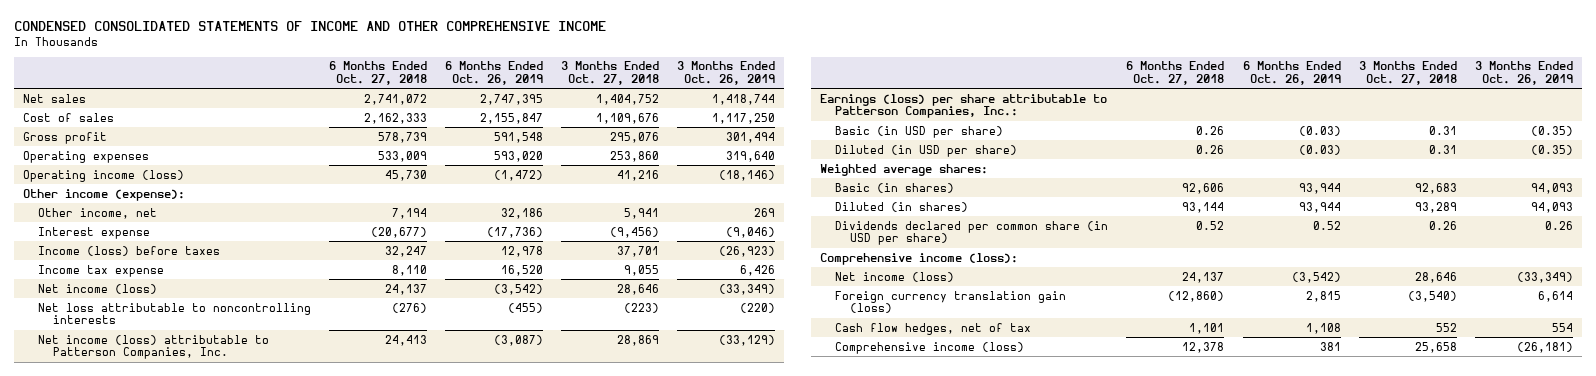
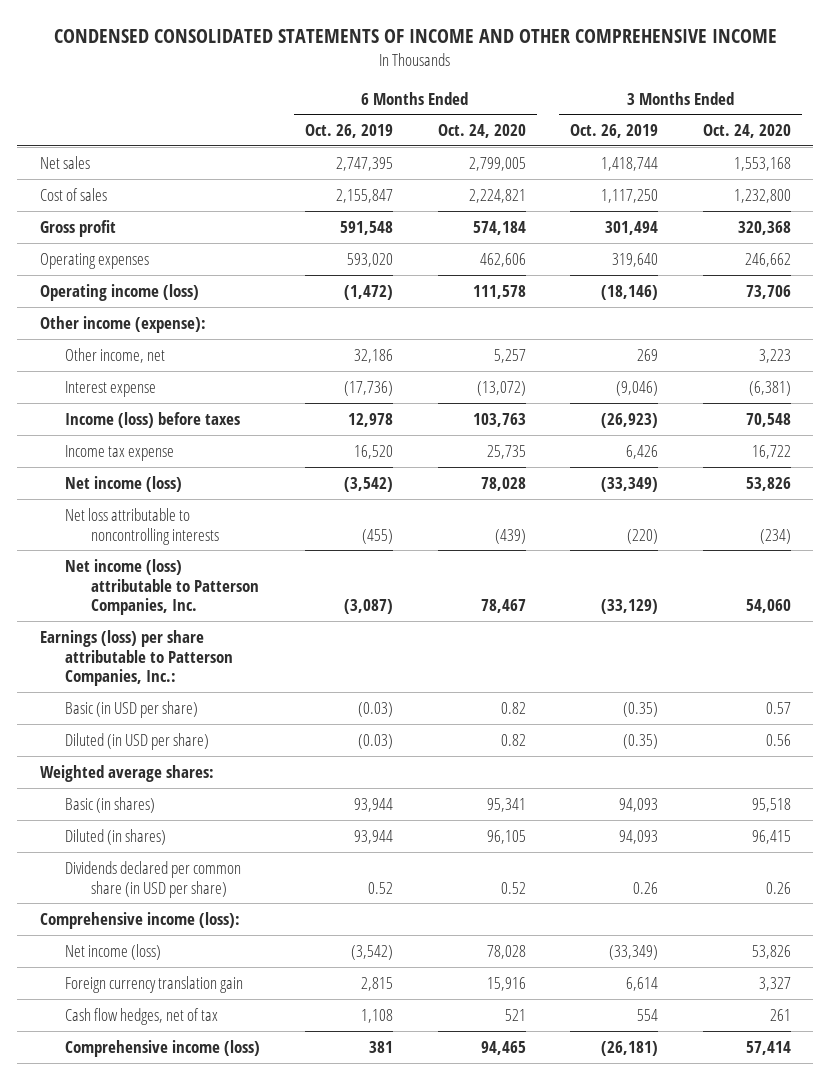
[328,61,427,86] 6 Months Ended Oct. 27, 2018 -> none
[561,61,660,86] 3 Months Ended Oct. 27, 2018 -> none
none -> [437,124,526,139] Oct. 24, 2020
none -> [702,124,791,139] Oct. 24, 2020
[835,290,1067,314] Foreign currency translation gain (loss) -> [65,975,244,993] Foreign currency translation gain

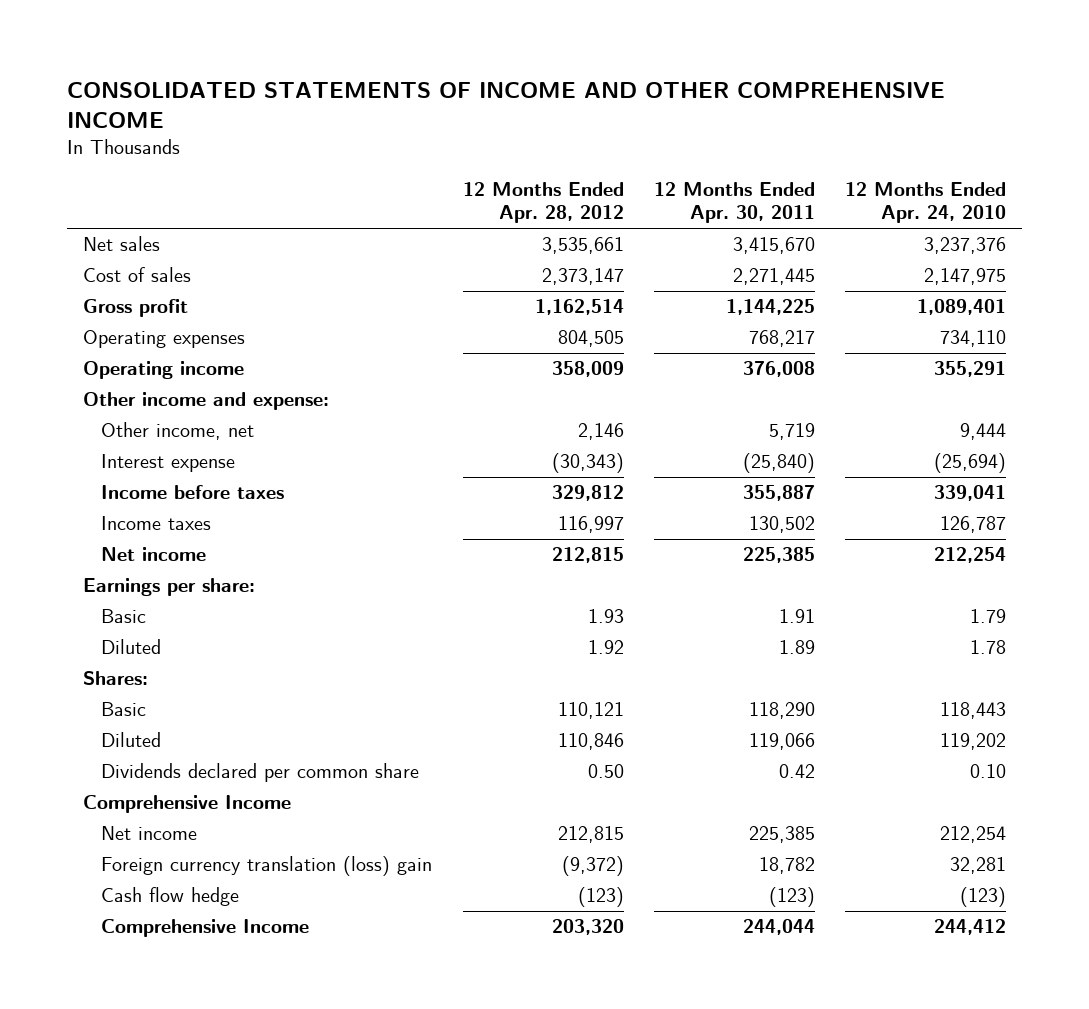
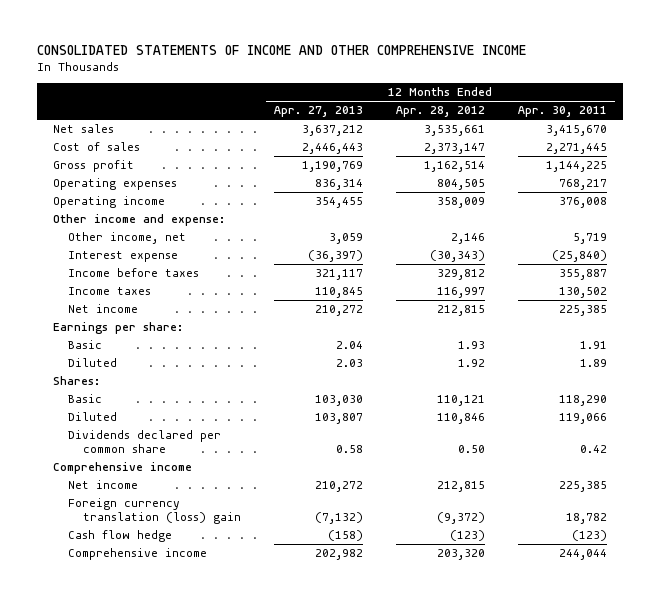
[845,181,1007,224] 12 Months Ended Apr. 24, 2010 -> none
none -> [274,106,364,118] Apr. 27, 2013
[82,795,291,814] Comprehensive Income -> [53,462,193,475] Comprehensive income
[101,919,310,938] Comprehensive Income -> [68,548,208,561] Comprehensive income

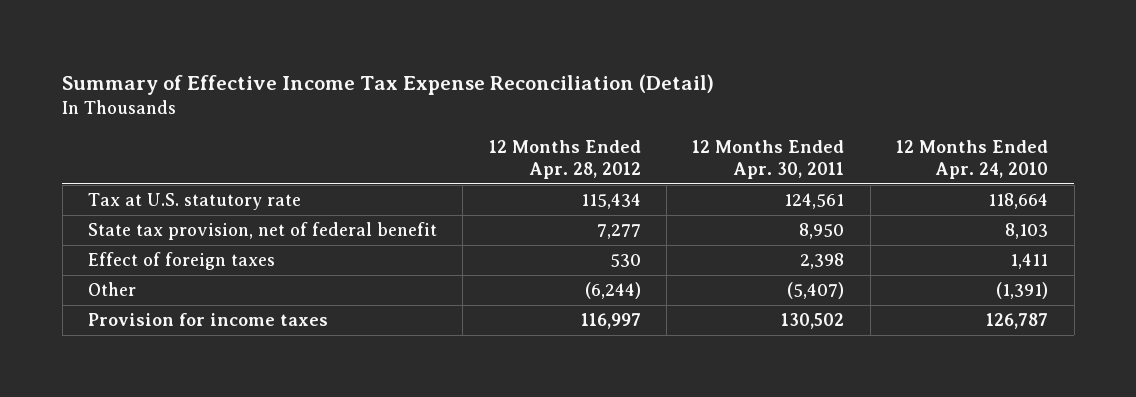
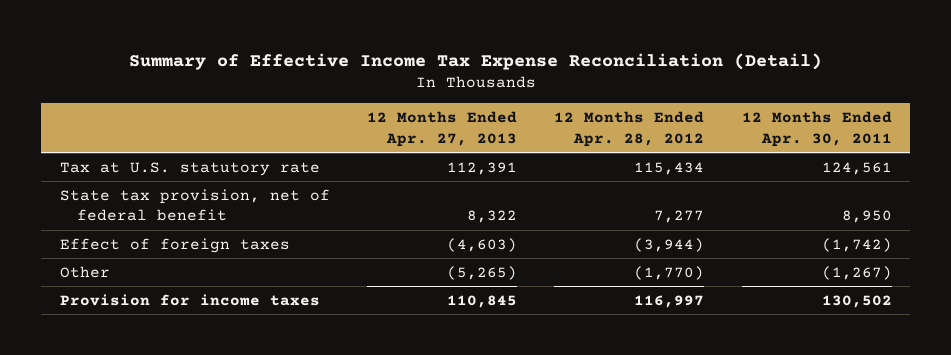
[896,140,1049,179] 12 Months Ended Apr. 24, 2010 -> none
none -> [367,111,518,147] 12 Months Ended Apr. 27, 2013
[609,254,641,268] 530 -> [634,237,705,252] (3,944)
[800,253,845,270] 2,398 -> [821,237,892,252] (1,742)
[584,282,641,300] (6,244) -> [634,265,705,280] (1,770)
[787,282,845,300] (5,407) -> [821,265,892,280] (1,267)

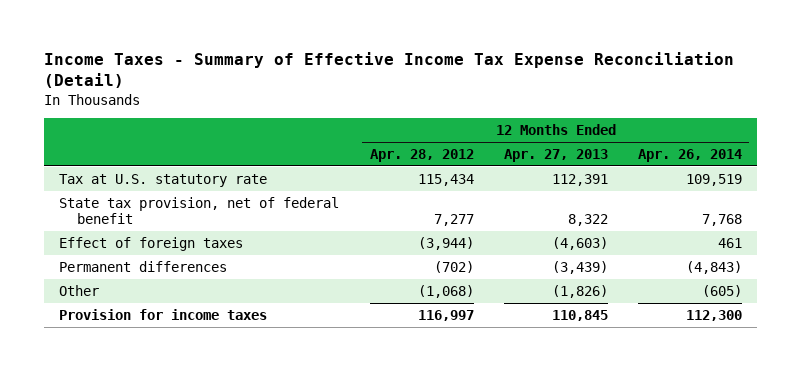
[128,52,822,70] Summary of Effective Income Tax Expense Reconciliation (Detail) -> [44,52,735,89] Income Taxes - Summary of Effective Income Tax Expense Reconciliation (Detail)
[741,111,892,147] 12 Months Ended Apr. 30, 2011 -> none
none -> [637,148,742,162] Apr. 26, 2014
none -> [59,260,228,272] Permanent differences
[447,265,518,280] (5,265) -> [551,284,608,298] (1,826)
[634,265,705,280] (1,770) -> [417,284,474,298] (1,068)

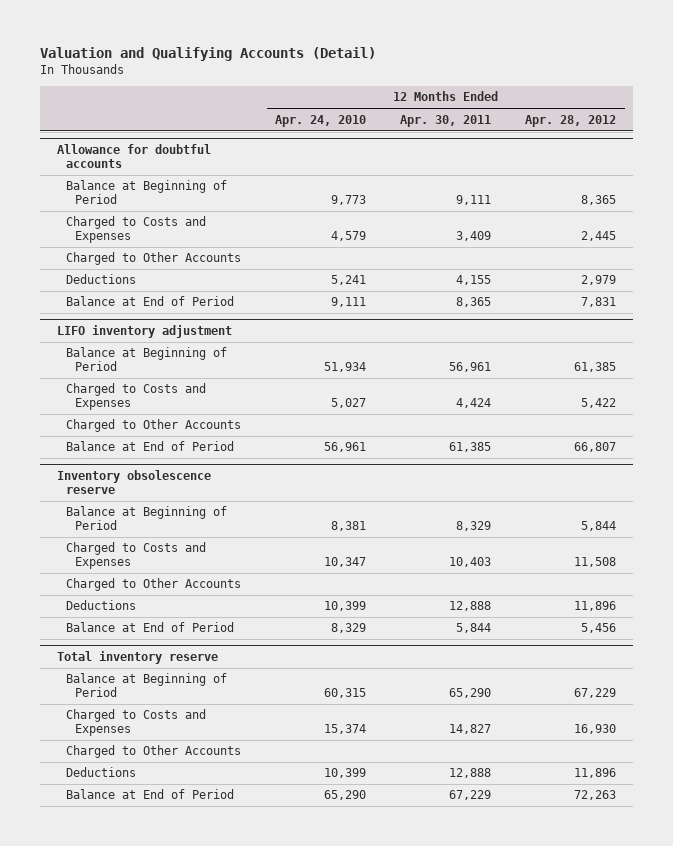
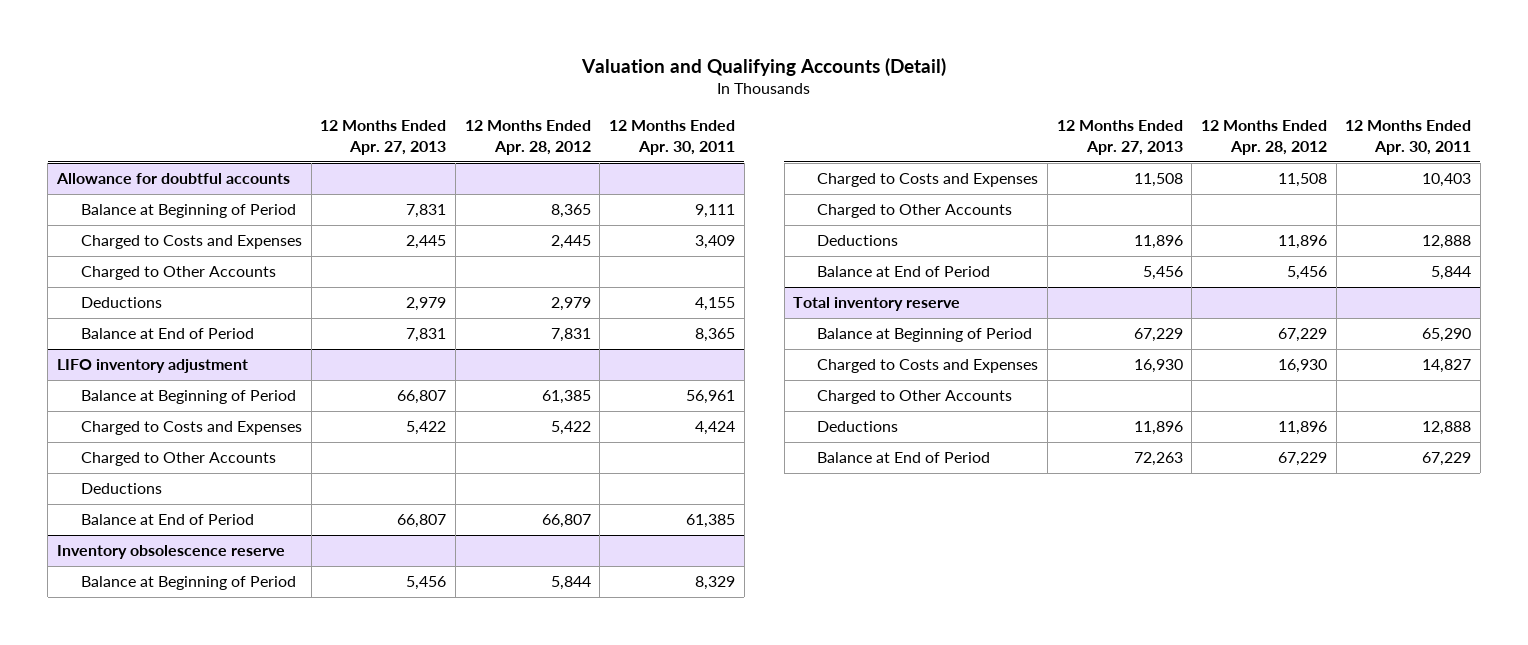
[275,114,367,127] Apr. 24, 2010 -> none
none -> [320,120,447,155] 12 Months Ended Apr. 27, 2013
none -> [81,483,163,495] Deductions
[574,790,617,801] 72,263 -> [1277,452,1327,467] 67,229

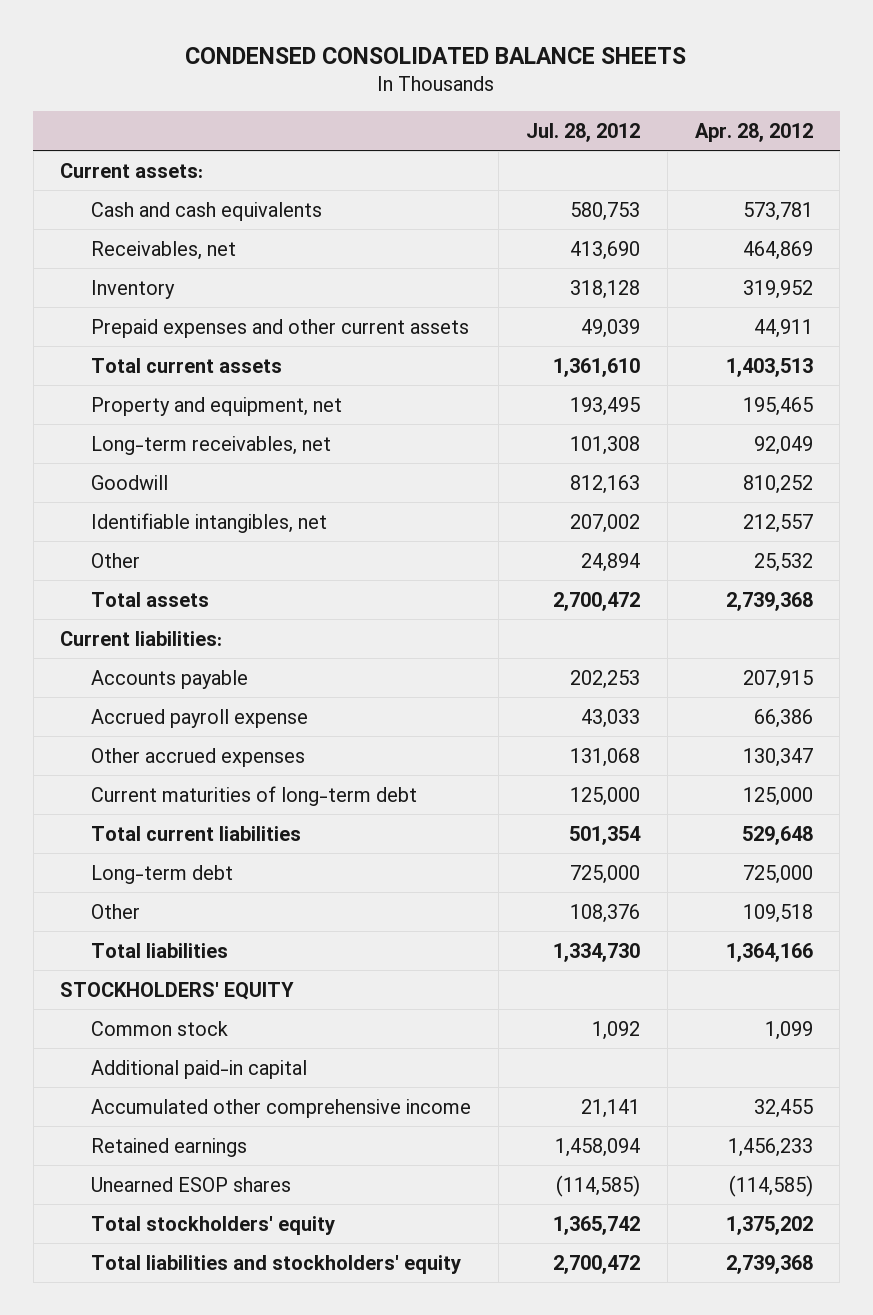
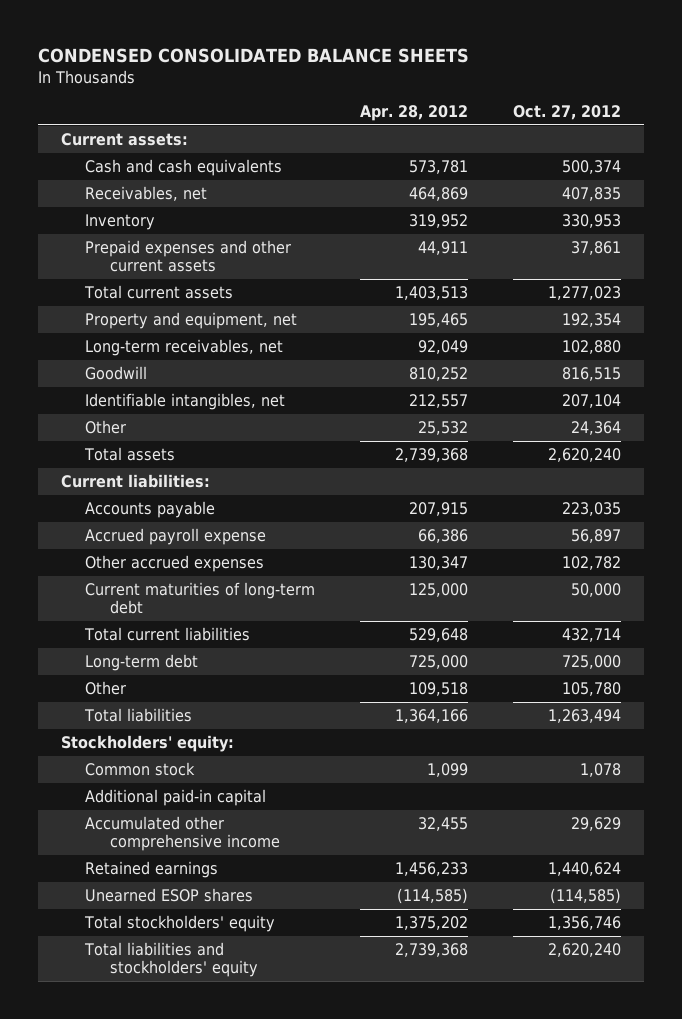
[525,122,640,142] Jul. 28, 2012 -> none
none -> [513,104,622,120] Oct. 27, 2012
[60,981,295,1000] STOCKHOLDERS' EQUITY -> [60,735,234,753] Stockholders' equity:

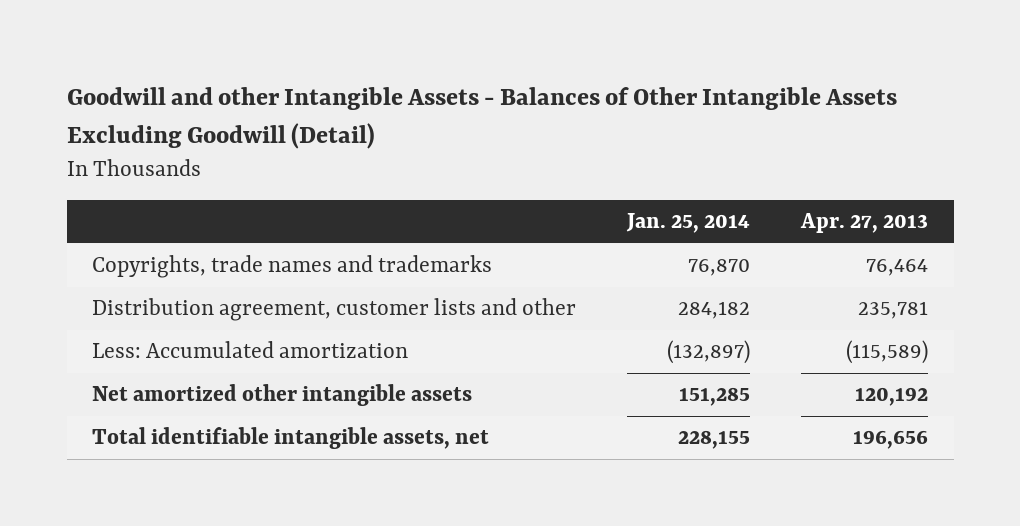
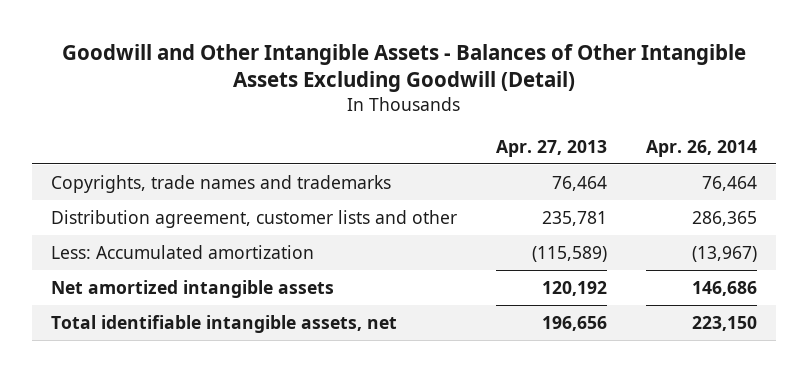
[66,86,897,149] Goodwill and other Intangible Assets - Balances of Other Intangible Assets Excluding Goodwill (Detail) -> [62,43,747,93] Goodwill and Other Intangible Assets - Balances of Other Intangible Assets Excluding Goodwill (Detail)
[626,213,751,234] Jan. 25, 2014 -> none
none -> [645,139,757,157] Apr. 26, 2014
[92,384,473,407] Net amortized other intangible assets -> [51,279,335,298] Net amortized intangible assets

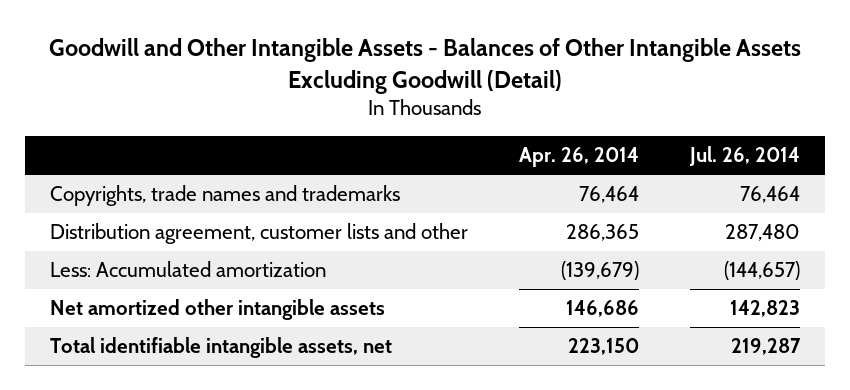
[496,139,608,157] Apr. 27, 2013 -> none
none -> [688,145,800,166] Jul. 26, 2014
[691,245,757,262] (13,967) -> [560,261,639,281] (139,679)
[51,279,335,298] Net amortized intangible assets -> [49,299,385,321] Net amortized other intangible assets

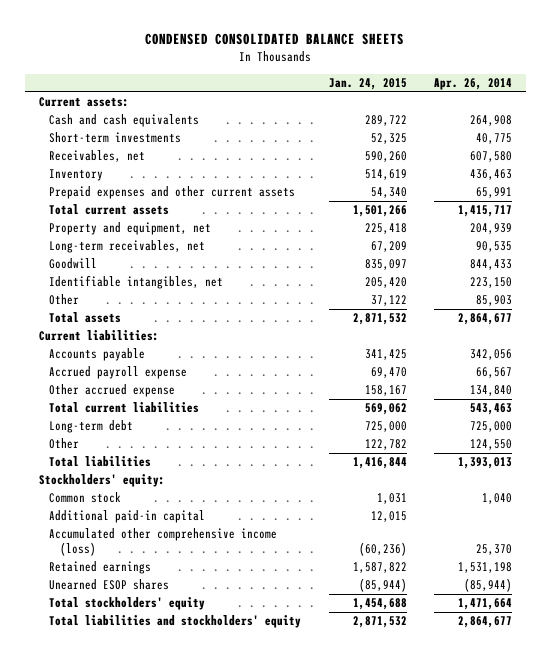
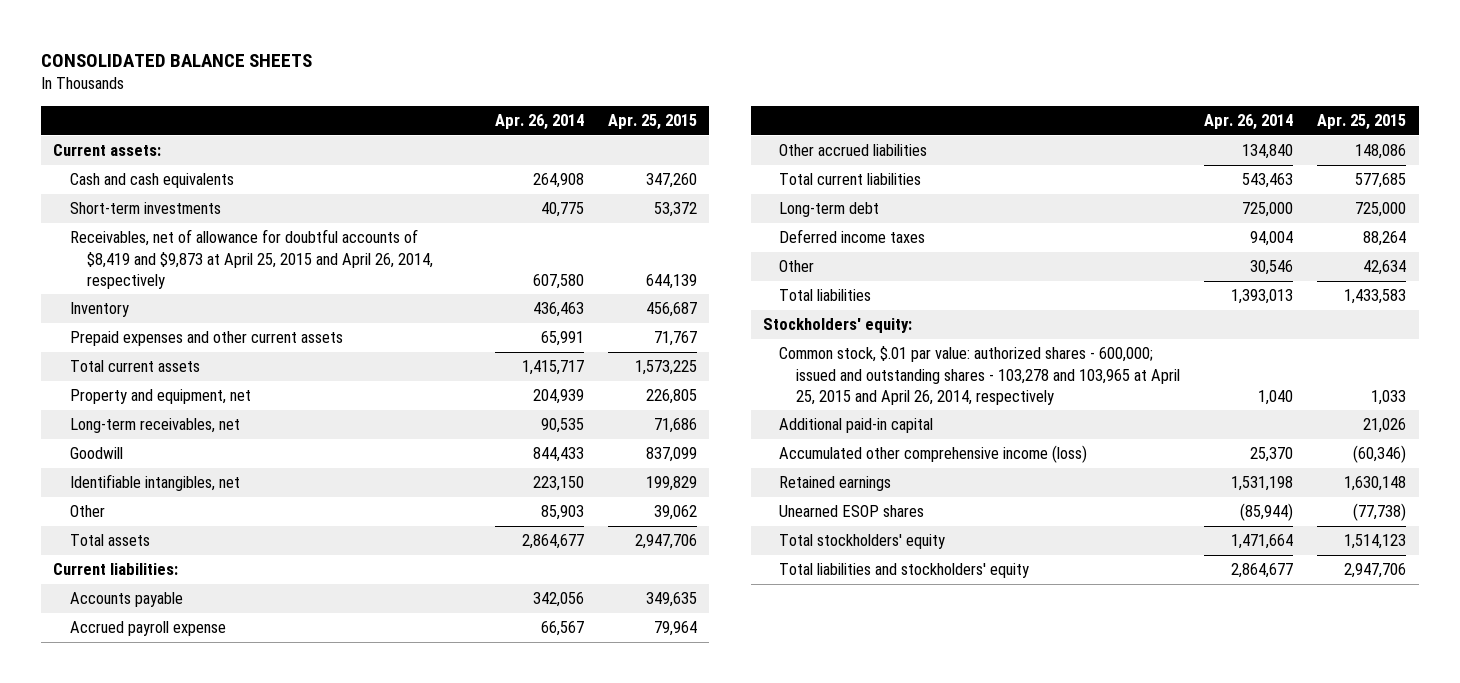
[145,33,405,46] CONDENSED CONSOLIDATED BALANCE SHEETS -> [41,54,313,68] CONSOLIDATED BALANCE SHEETS
[328,78,407,91] Jan. 24, 2015 -> none
none -> [608,114,698,131] Apr. 25, 2015
[49,150,146,163] Receivables, net -> [70,229,433,289] Receivables, net of allowance for doubtful accounts of $8,419 and $9,873 at April 25, 2015 and April 26, 2014, respectively
[49,384,176,398] Other accrued expense -> [779,144,928,157] Other accrued liabilities
none -> [779,229,926,244] Deferred income taxes
[470,439,513,451] 124,550 -> [1250,260,1294,276] 30,546
[49,492,122,504] Common stock -> [779,346,1181,405] Common stock, $.01 par value: authorized shares - 600,000; issued and outstanding shares - 103,278 and 103,965 at April 25, 2015 and April 26, 2014, respectively

